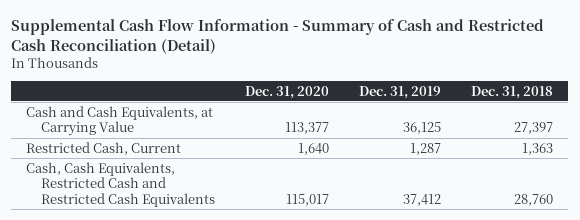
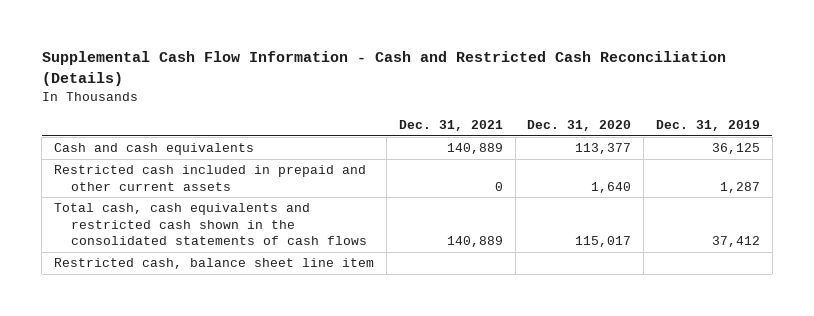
[11,19,545,54] Supplemental Cash Flow Information - Summary of Cash and Restricted Cash Reconciliation (Detail) -> [41,51,726,86] Supplemental Cash Flow Information - Cash and Restricted Cash Reconciliation (Details)
[471,85,554,99] Dec. 31, 2018 -> none
none -> [398,120,503,132] Dec. 31, 2021
[26,105,214,137] Cash and Cash Equivalents, at Carrying Value -> [54,143,255,156] Cash and cash equivalents
[26,141,182,155] Restricted Cash, Current -> [54,165,367,191] Restricted cash included in prepaid and other current assets
[26,161,216,208] Cash, Cash Equivalents, Restricted Cash and Restricted Cash Equivalents -> [54,203,368,246] Total cash, cash equivalents and restricted cash shown in the consolidated statements of cash flows
none -> [54,258,375,270] Restricted cash, balance sheet line item

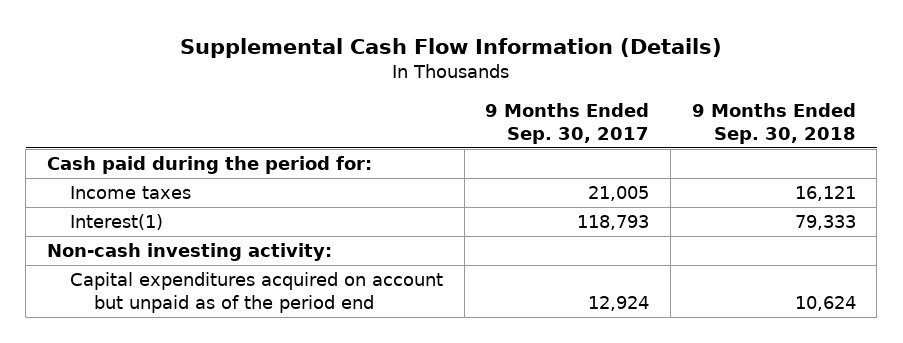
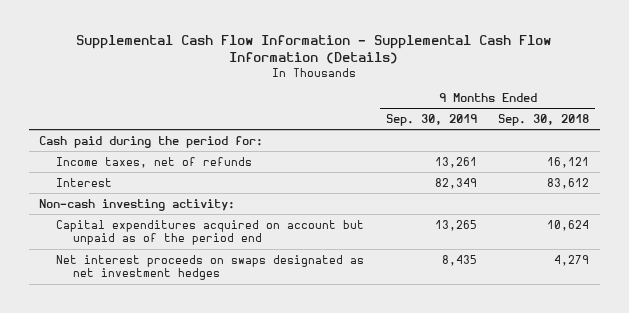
[180,37,723,58] Supplemental Cash Flow Information (Details) -> [76,35,552,65] Supplemental Cash Flow Information - Supplemental Cash Flow Information (Details)
[485,102,650,144] 9 Months Ended Sep. 30, 2017 -> none
none -> [385,114,477,127] Sep. 30, 2019
[70,186,192,200] Income taxes -> [56,156,253,168] Income taxes, net of refunds
[70,214,164,231] Interest(1) -> [56,177,113,187] Interest
[794,215,856,231] 79,333 -> [547,177,590,189] 83,612
none -> [56,254,365,281] Net interest proceeds on swaps designated as net investment hedges

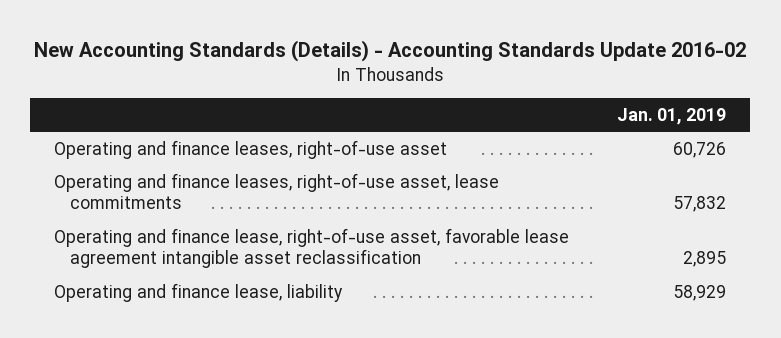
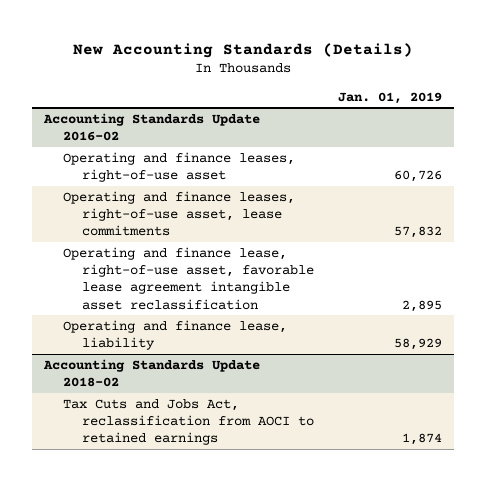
[34,40,747,63] New Accounting Standards (Details) - Accounting Standards Update 2016-02 -> [72,42,413,58] New Accounting Standards (Details)
none -> [42,112,260,142] Accounting Standards Update 2016-02
none -> [42,358,260,388] Accounting Standards Update 2018-02
none -> [62,398,314,446] Tax Cuts and Jobs Act, reclassification from AOCI to retained earnings

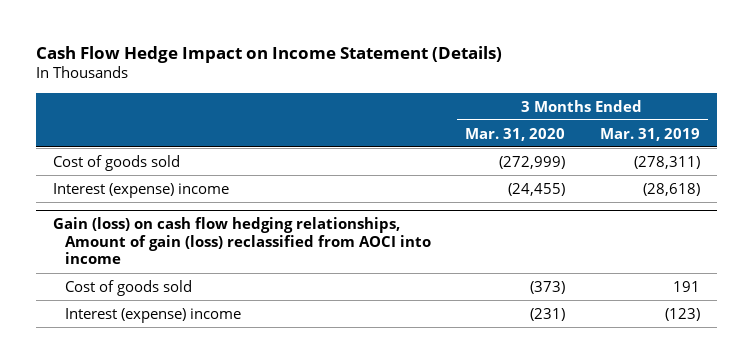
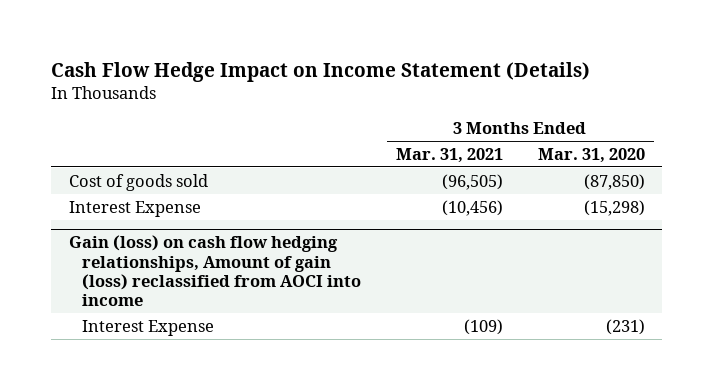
[599,127,700,141] Mar. 31, 2019 -> none
none -> [395,148,503,164] Mar. 31, 2021
[499,155,566,169] (272,999) -> [583,173,645,190] (87,850)
[52,182,229,198] Interest (expense) income -> [68,200,201,217] Interest Expense
[508,182,566,196] (24,455) -> [583,199,645,216] (15,298)
[65,279,193,296] Cost of goods sold -> none
[65,307,242,323] Interest (expense) income -> [81,319,214,336] Interest Expense

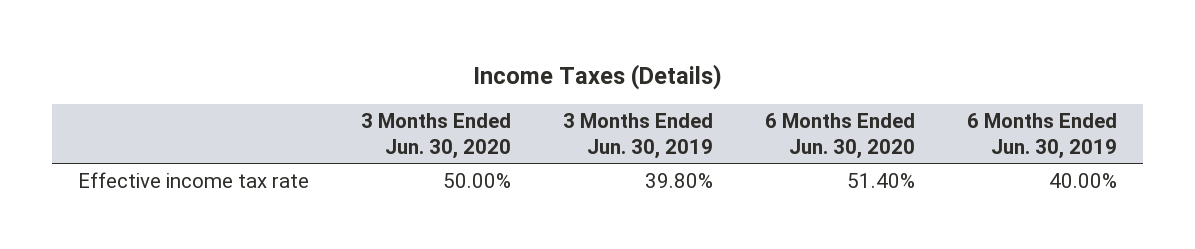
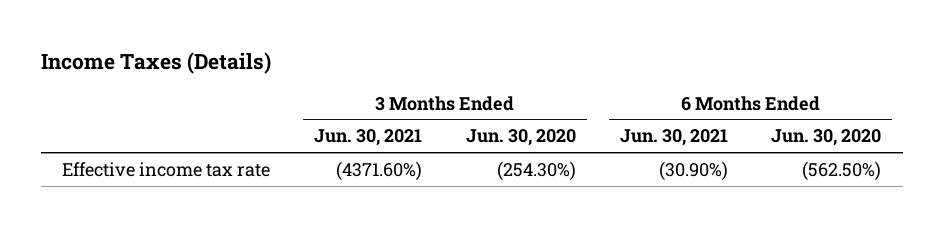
[563,113,714,159] 3 Months Ended Jun. 30, 2019 -> none
[967,113,1118,159] 6 Months Ended Jun. 30, 2019 -> none
none -> [314,129,423,147] Jun. 30, 2021
none -> [619,129,728,147] Jun. 30, 2021
[443,172,512,188] 50.00% -> [496,160,576,181] (254.30%)
[847,172,916,188] 51.40% -> [802,160,882,181] (562.50%)

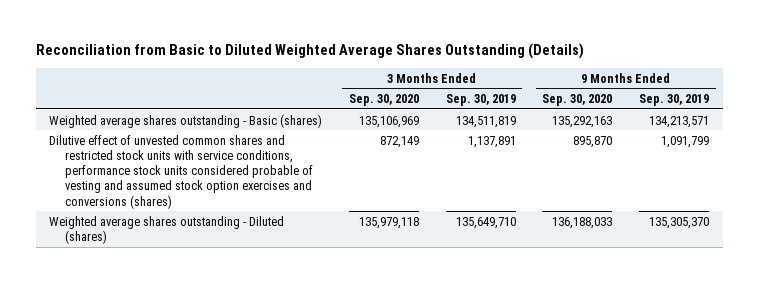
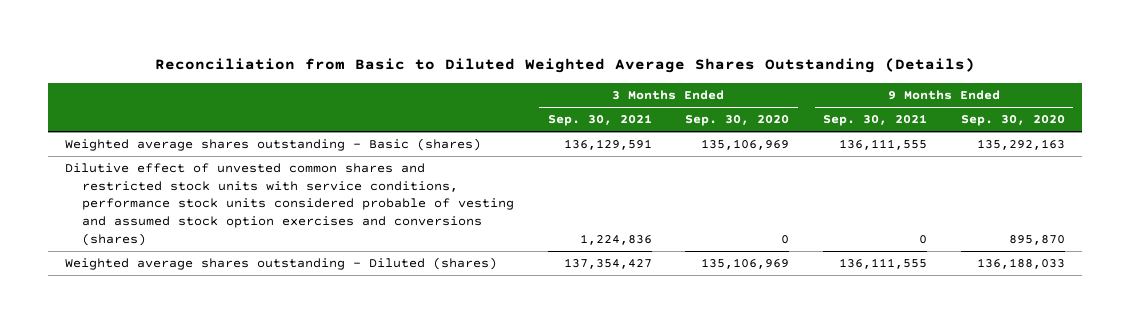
[445,93,516,106] Sep. 30, 2019 -> none
[639,93,710,106] Sep. 30, 2019 -> none
none -> [547,114,652,127] Sep. 30, 2021
none -> [823,114,928,127] Sep. 30, 2021
[379,135,419,148] 872,149 -> [781,234,790,244] 0
[358,216,419,229] 135,979,118 -> [701,258,790,270] 135,106,969

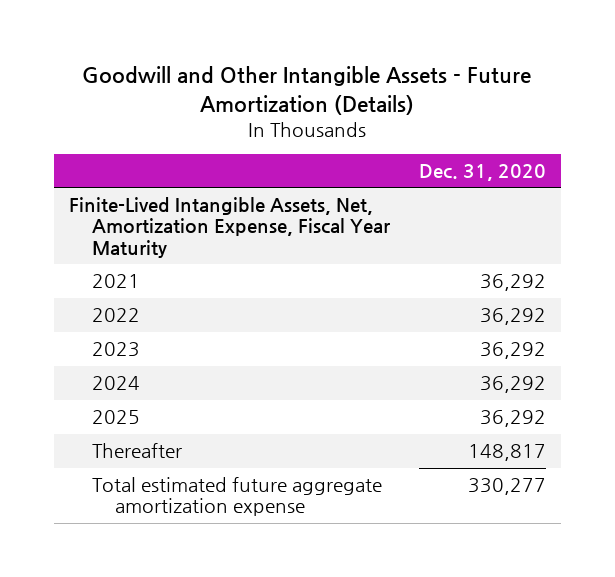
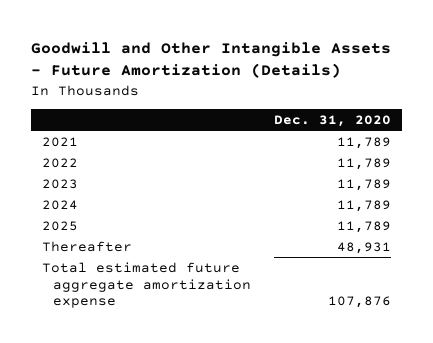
[68,197,390,258] Finite-Lived Intangible Assets, Net, Amortization Expense, Fiscal Year Maturity -> none
[480,274,547,292] 36,292 -> [336,136,391,149] 11,789
[480,308,547,326] 36,292 -> [336,157,391,170] 11,789
[480,342,547,360] 36,292 -> [336,178,391,191] 11,789
[480,376,547,394] 36,292 -> [336,199,391,212] 11,789
[480,410,547,428] 36,292 -> [336,220,391,233] 11,789
[468,444,547,462] 148,817 -> [336,241,391,254] 48,931
[468,478,547,496] 330,277 -> [327,296,391,309] 107,876

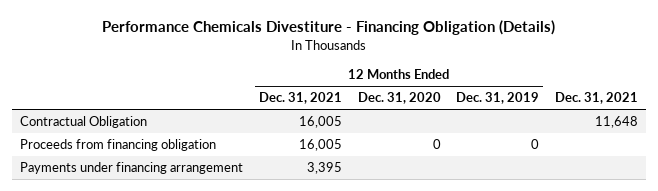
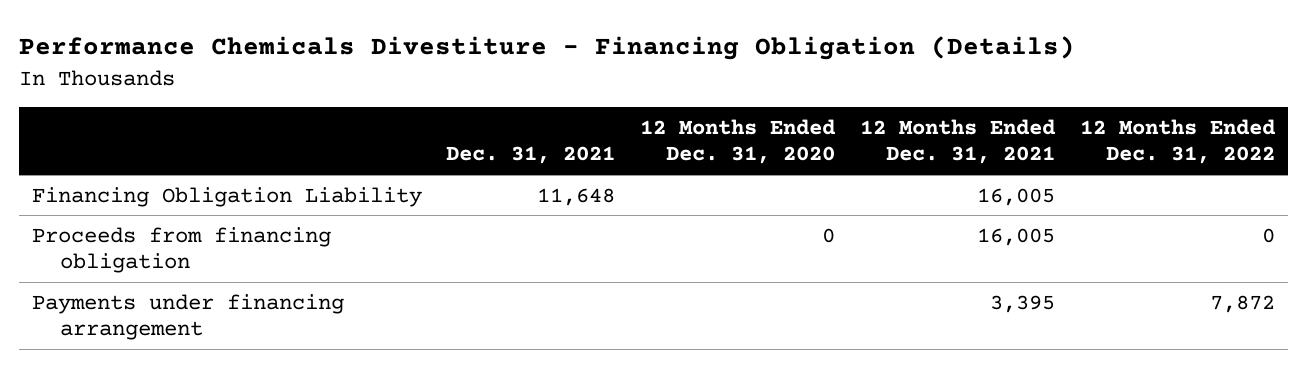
[456,92,540,105] Dec. 31, 2019 -> none
none -> [1080,118,1277,165] 12 Months Ended Dec. 31, 2022
[20,116,148,129] Contractual Obligation -> [31,186,422,207] Financing Obligation Liability

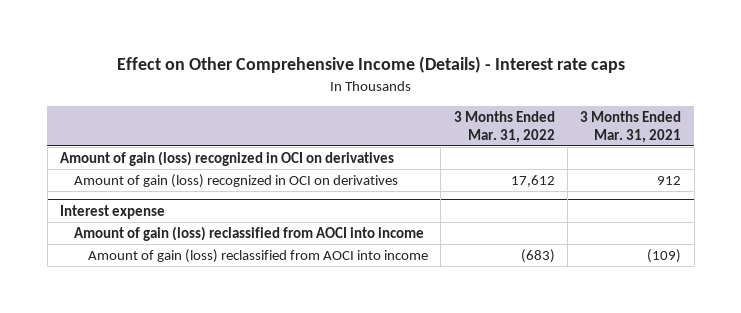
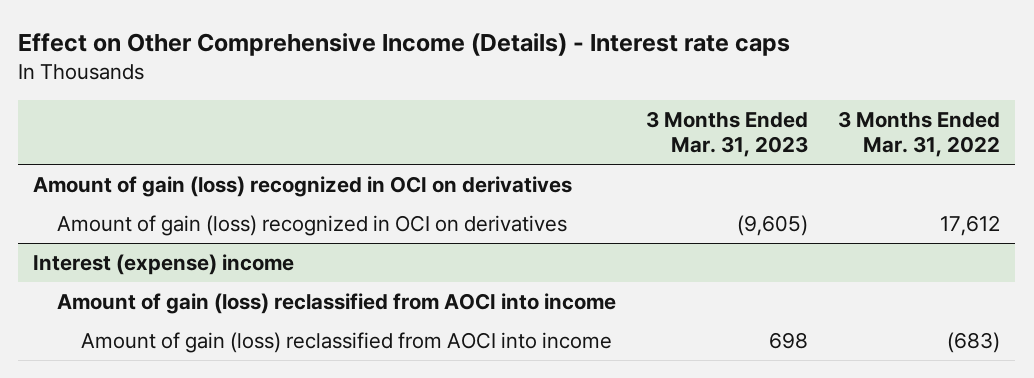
[580,110,682,143] 3 Months Ended Mar. 31, 2021 -> none
none -> [646,111,809,158] 3 Months Ended Mar. 31, 2023
[59,204,165,219] Interest expense -> [33,254,295,276] Interest (expense) income

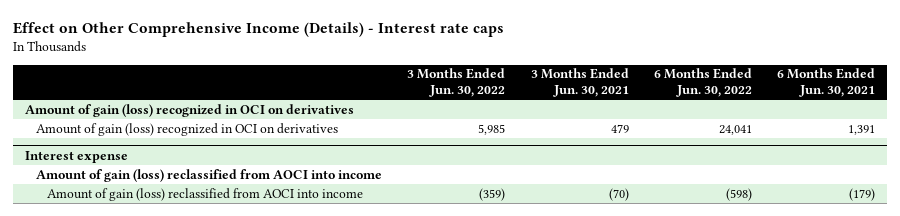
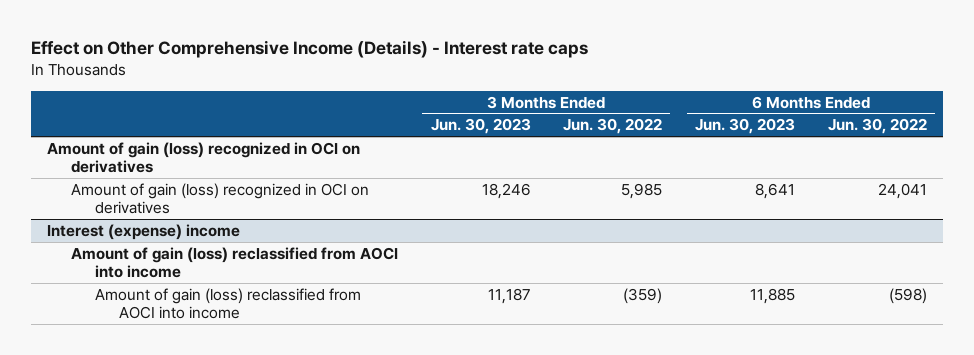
[530,68,629,97] 3 Months Ended Jun. 30, 2021 -> none
[776,68,875,97] 6 Months Ended Jun. 30, 2021 -> none
none -> [430,118,531,135] Jun. 30, 2023
none -> [695,118,796,135] Jun. 30, 2023
[25,150,129,163] Interest expense -> [46,223,240,240] Interest (expense) income

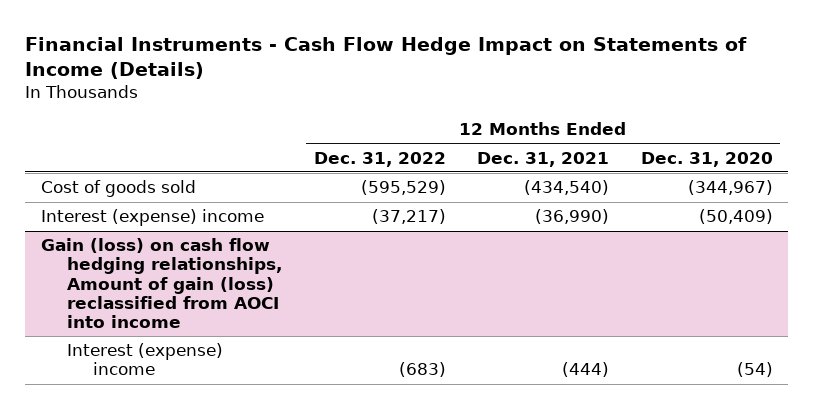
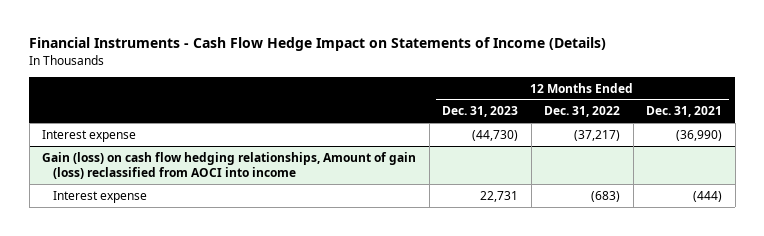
[640,151,773,167] Dec. 31, 2020 -> none
none -> [442,106,519,118] Dec. 31, 2023
[41,180,197,198] Cost of goods sold -> none
[41,209,265,227] Interest (expense) income -> [42,129,137,142] Interest expense
[67,343,224,376] Interest (expense) income -> [53,190,148,203] Interest expense

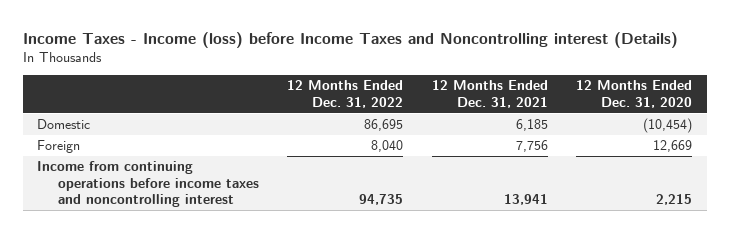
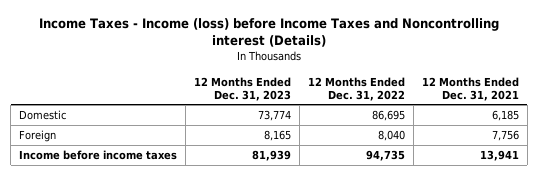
[576,80,693,109] 12 Months Ended Dec. 31, 2020 -> none
none -> [194,76,292,101] 12 Months Ended Dec. 31, 2023
[37,160,259,208] Income from continuing operations before income taxes and noncontrolling interest -> [19,149,178,160] Income before income taxes

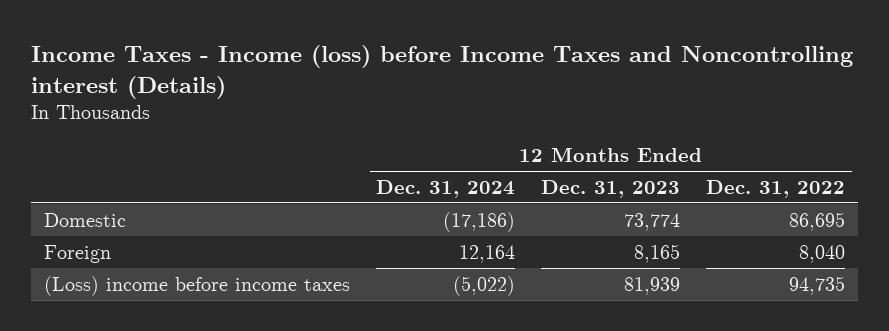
[421,76,519,101] 12 Months Ended Dec. 31, 2021 -> none
none -> [376,179,516,198] Dec. 31, 2024
[19,149,178,160] Income before income taxes -> [43,275,350,296] (Loss) income before income taxes

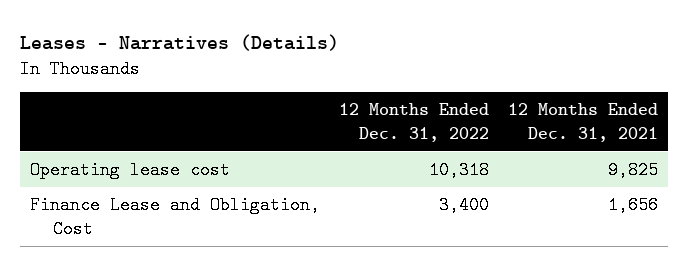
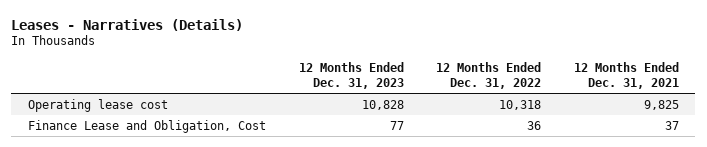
none -> [298,62,404,90] 12 Months Ended Dec. 31, 2023
[438,196,489,215] 3,400 -> [527,120,542,130] 36
[608,196,659,215] 1,656 -> [665,120,680,130] 37

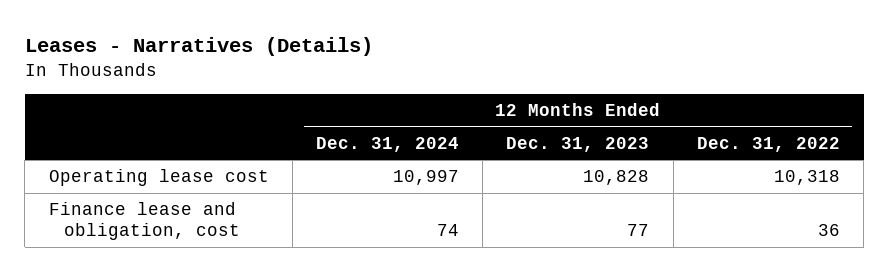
[574,62,680,90] 12 Months Ended Dec. 31, 2021 -> none
none -> [315,136,459,152] Dec. 31, 2024
[27,119,266,133] Finance Lease and Obligation, Cost -> [48,202,240,241] Finance lease and obligation, cost

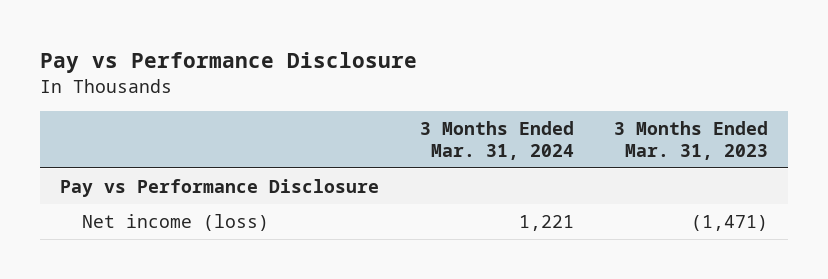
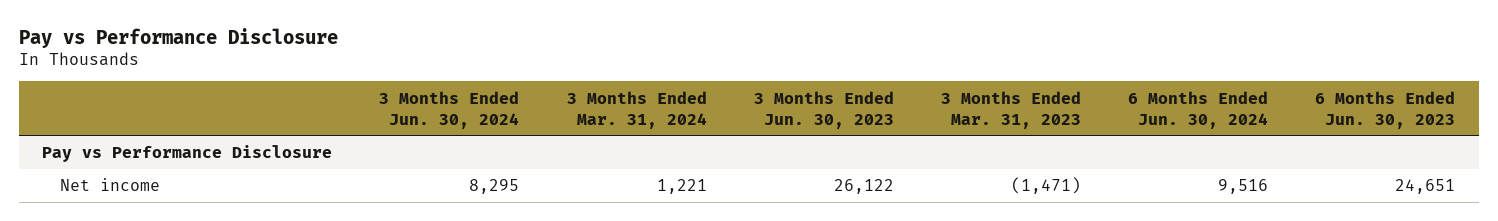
none -> [379,90,520,129] 3 Months Ended Jun. 30, 2024
none -> [753,90,894,129] 3 Months Ended Jun. 30, 2023
none -> [1128,90,1269,129] 6 Months Ended Jun. 30, 2024
none -> [1315,90,1456,129] 6 Months Ended Jun. 30, 2023
[82,214,270,232] Net income (loss) -> [59,178,160,192] Net income

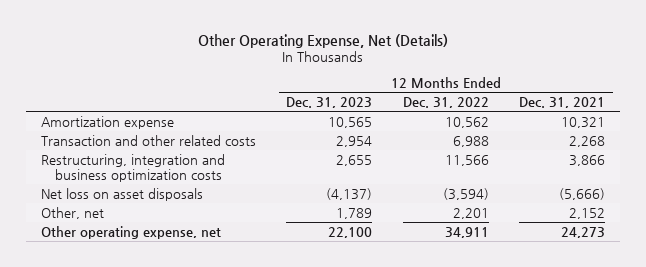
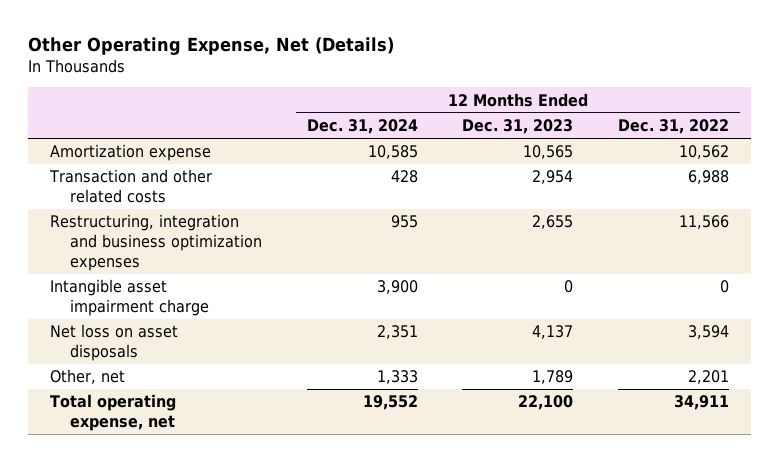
[519,97,606,109] Dec. 31, 2021 -> none
none -> [306,119,418,135] Dec. 31, 2024
[40,153,225,182] Restructuring, integration and business optimization costs -> [49,214,263,271] Restructuring, integration and business optimization expenses
none -> [49,279,210,317] Intangible asset impairment charge
[326,187,373,200] (4,137) -> [532,325,574,340] 4,137
[442,187,489,200] (3,594) -> [687,325,729,340] 3,594
[40,225,221,239] Other operating expense, net -> [49,394,176,432] Total operating expense, net

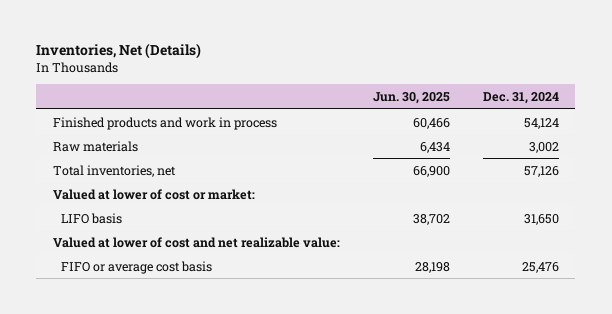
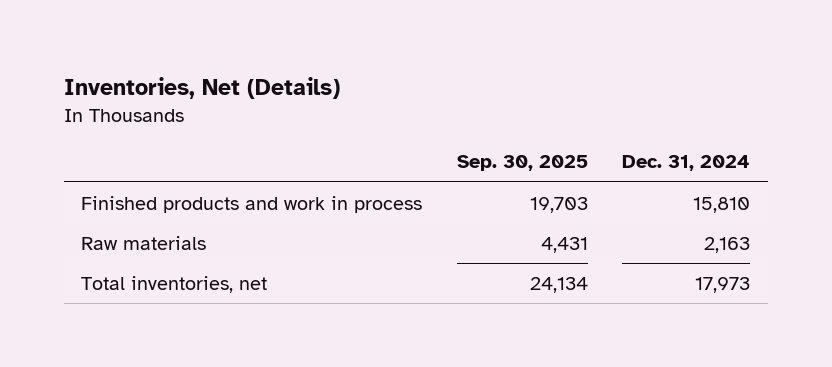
[372,91,450,104] Jun. 30, 2025 -> none
none -> [456,155,588,172] Sep. 30, 2025
[52,188,255,200] Valued at lower of cost or market: -> none
[61,212,123,224] LIFO basis -> none
[52,236,340,248] Valued at lower of cost and net realizable value: -> none
[61,260,213,274] FIFO or average cost basis -> none
[523,117,559,129] 54,124 -> [693,196,751,213] 15,810
[528,141,559,153] 3,002 -> [704,236,751,253] 2,163
[523,165,559,177] 57,126 -> [695,276,751,293] 17,973

